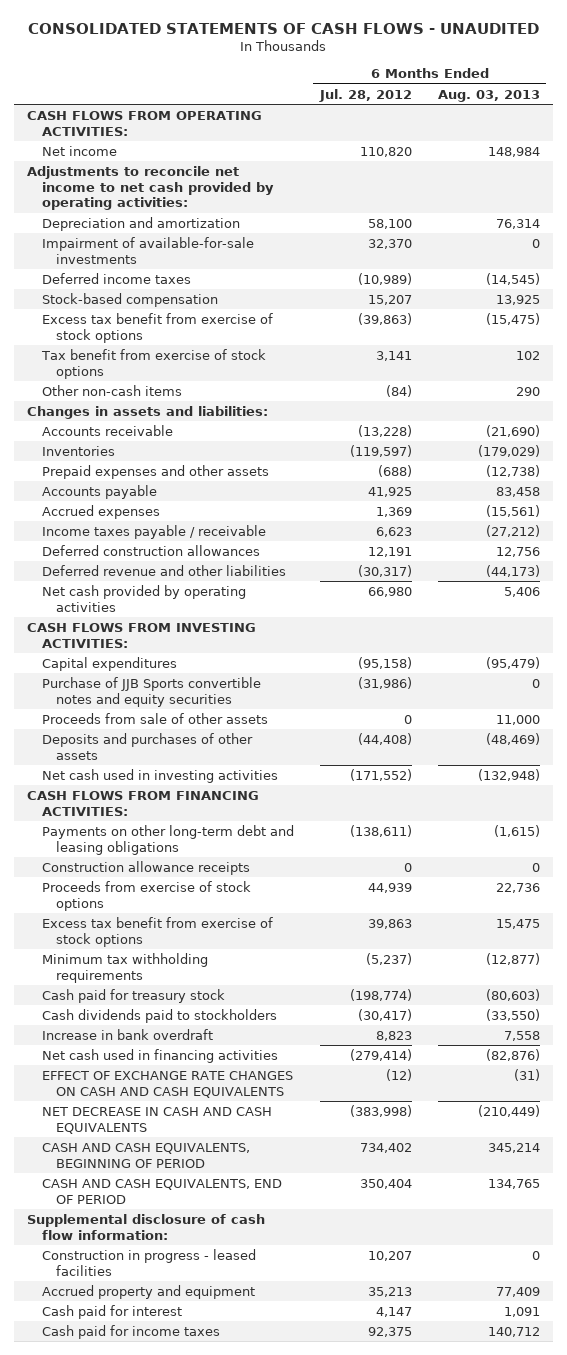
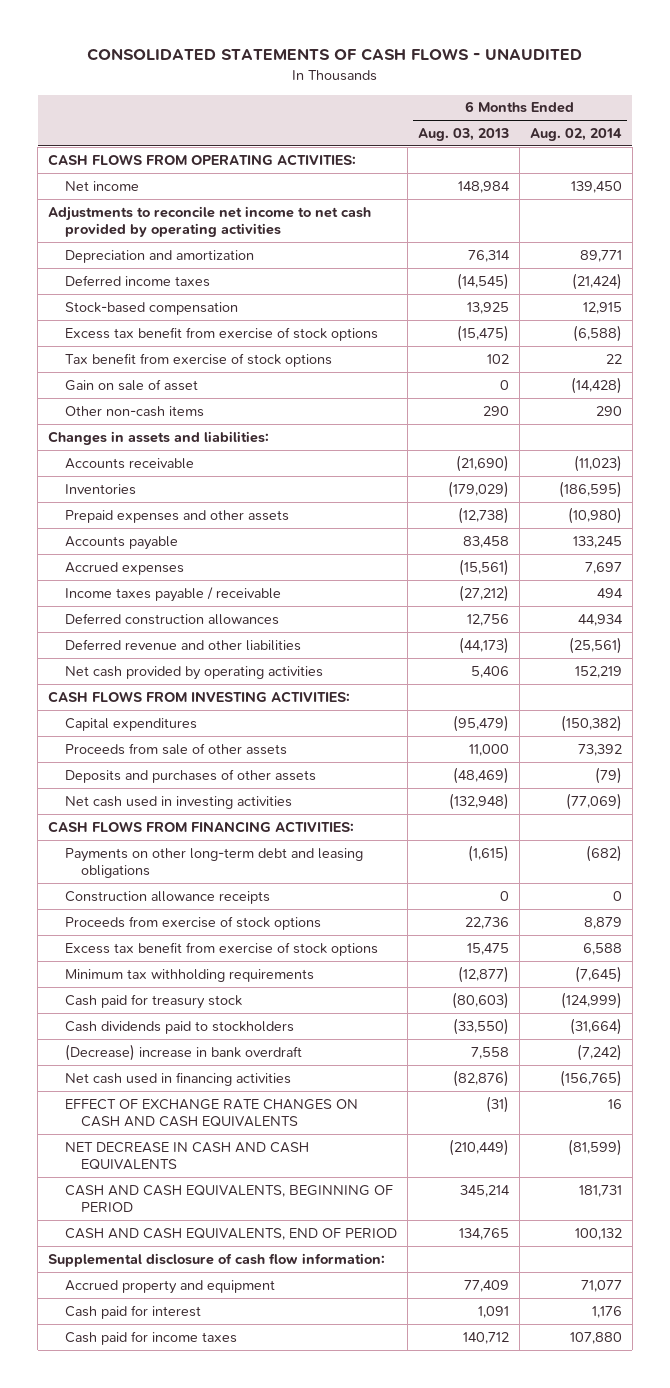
[318,88,412,102] Jul. 28, 2012 -> none
none -> [529,127,622,141] Aug. 02, 2014
[27,165,274,211] Adjustments to reconcile net income to net cash provided by operating activities: -> [48,205,372,237] Adjustments to reconcile net income to net cash provided by operating activities
[41,236,254,264] Impairment of available-for-sale investments -> none
none -> [64,378,198,391] Gain on sale of asset
[41,676,261,707] Purchase of JJB Sports convertible notes and equity securities -> none
[41,1028,213,1040] Increase in bank overdraft -> [64,1043,302,1061] (Decrease) increase in bank overdraft
[41,1248,256,1276] Construction in progress - leased facilities -> none

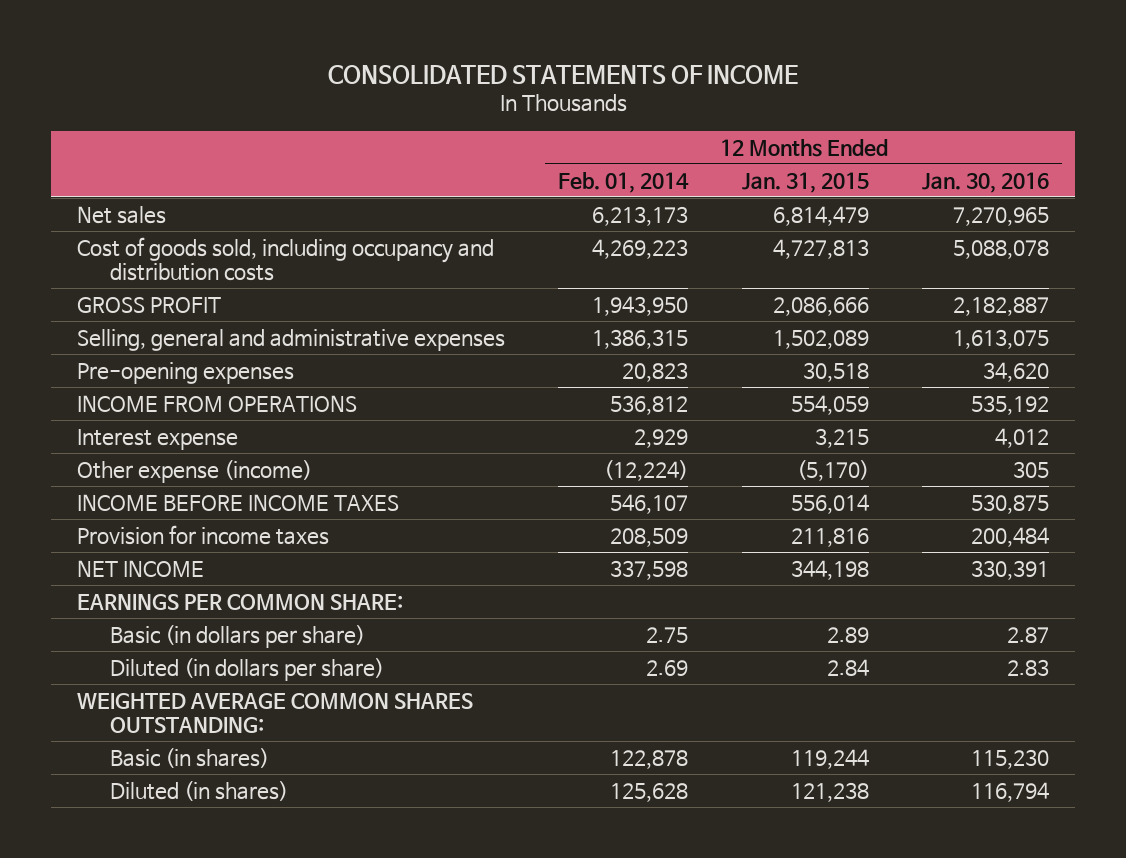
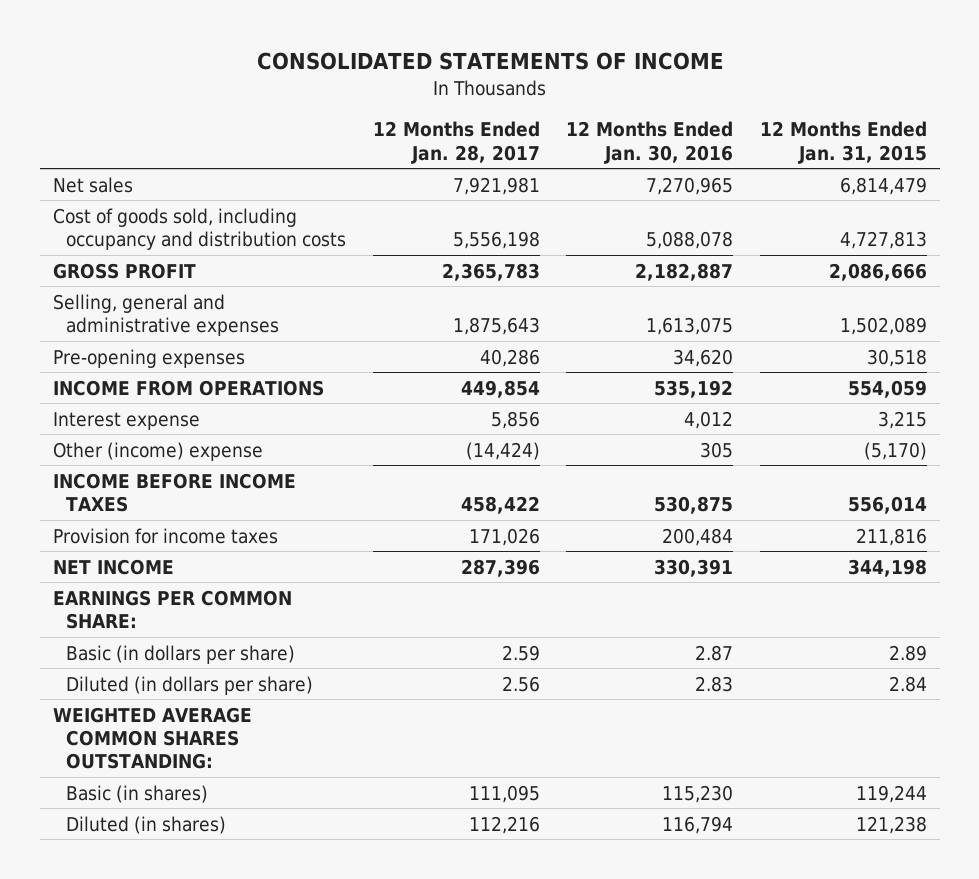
[558,171,690,193] Feb. 01, 2014 -> none
none -> [372,121,540,164] 12 Months Ended Jan. 28, 2017
[77,459,313,483] Other expense (income) -> [52,441,263,461] Other (income) expense

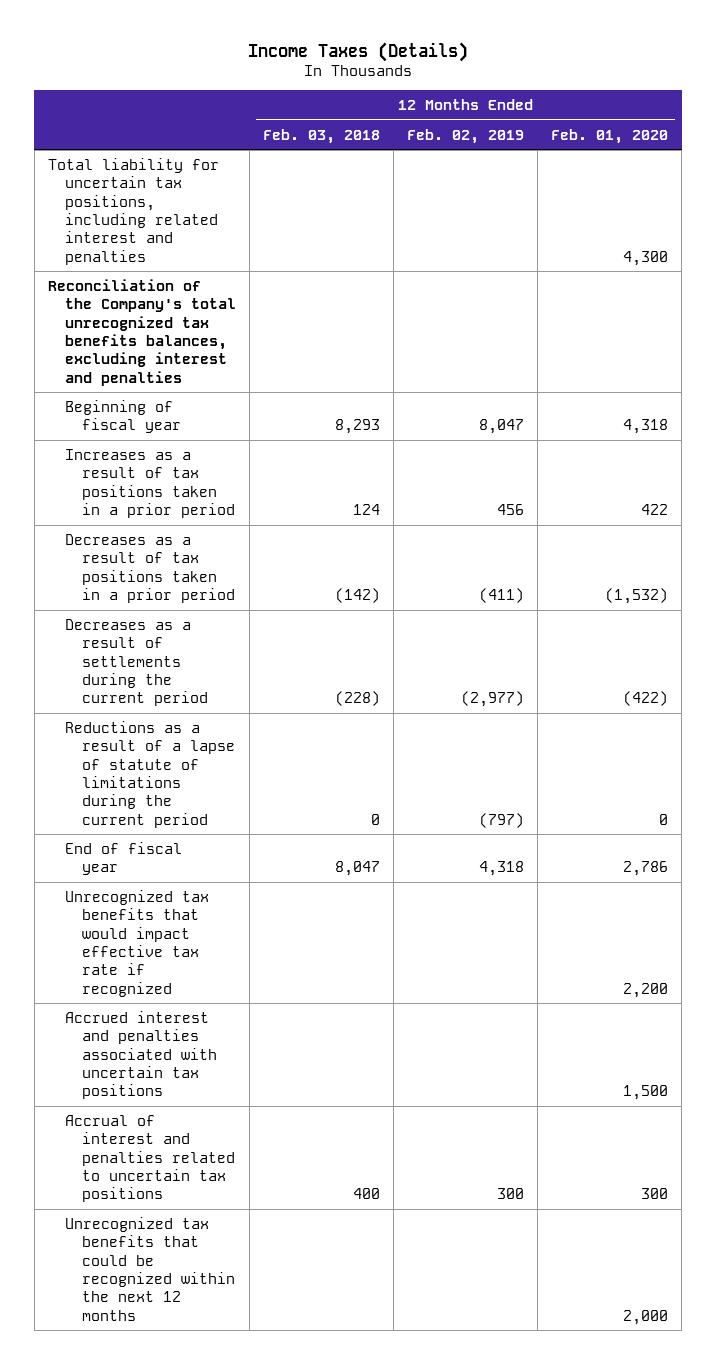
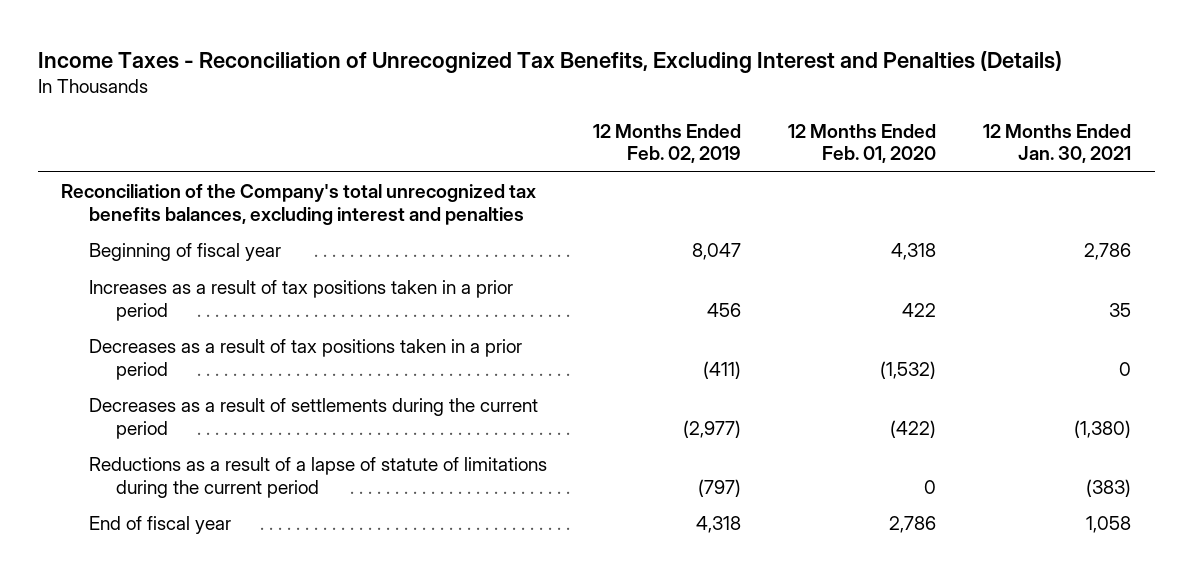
[248,41,469,62] Income Taxes (Details) -> [38,50,1063,73] Income Taxes - Reconciliation of Unrecognized Tax Benefits, Excluding Interest and Penalties (Details)
[263,128,381,144] Feb. 03, 2018 -> none
none -> [983,123,1132,163] 12 Months Ended Jan. 30, 2021
[47,157,219,265] Total liability for uncertain tax positions, including related interest and penalties -> none
[64,889,209,997] Unrecognized tax benefits that would impact effective tax rate if recognized -> none
[64,1010,218,1100] Accrued interest and penalties associated with uncertain tax positions -> none
[64,1114,236,1203] Accrual of interest and penalties related to uncertain tax positions -> none
[64,1216,236,1321] Unrecognized tax benefits that could be recognized within the next 12 months -> none

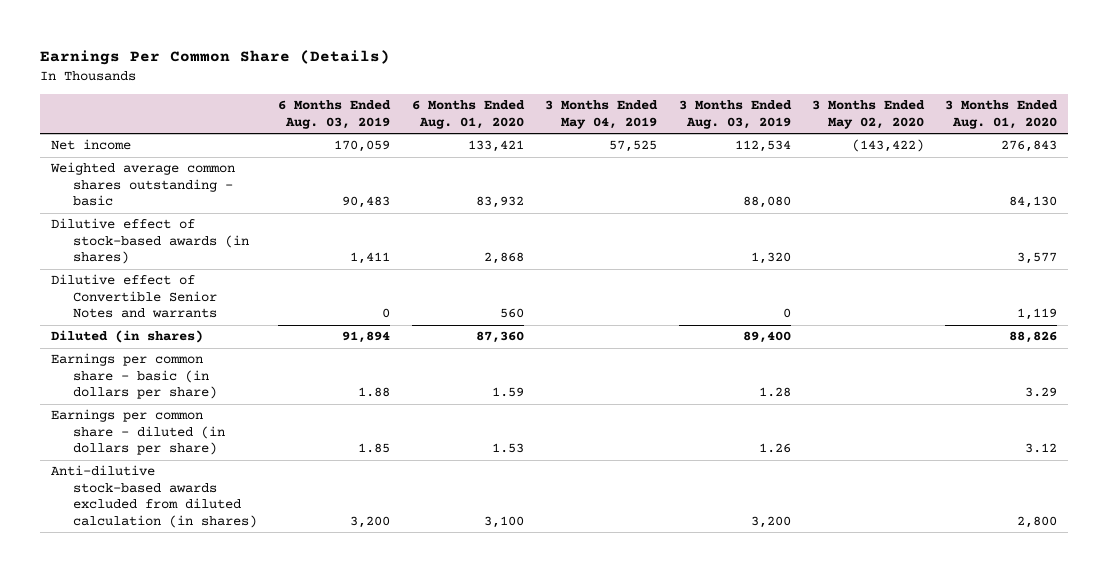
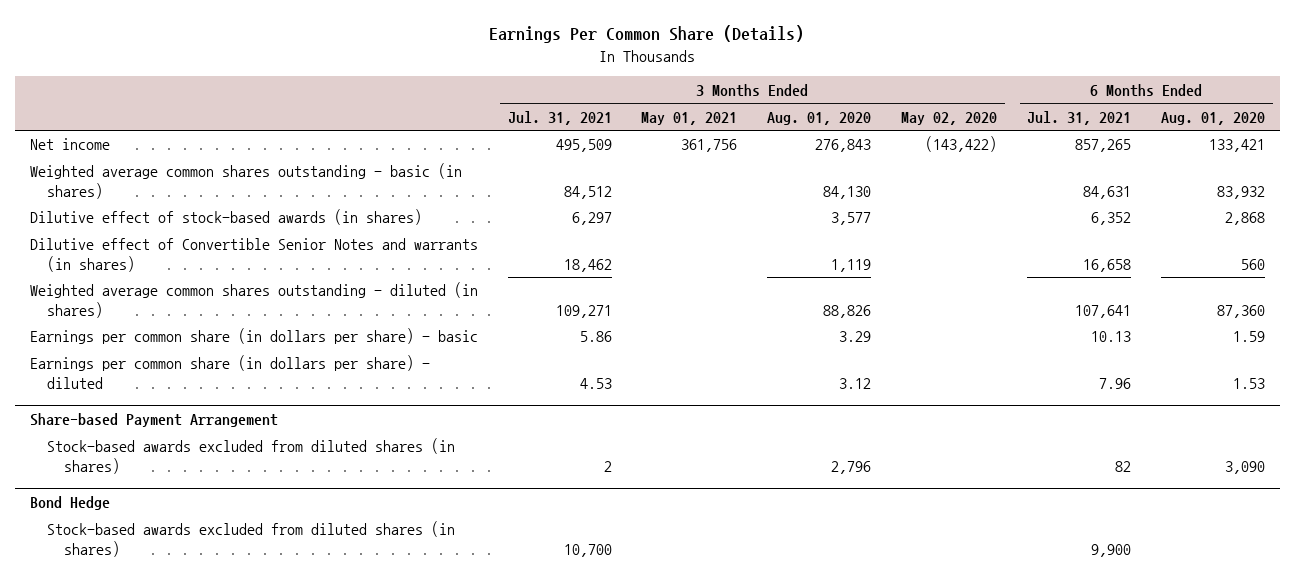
[278,100,392,130] 6 Months Ended Aug. 03, 2019 -> none
[545,100,659,130] 3 Months Ended May 04, 2019 -> none
[678,100,792,130] 3 Months Ended Aug. 03, 2019 -> none
none -> [507,110,612,125] Jul. 31, 2021
none -> [641,111,738,125] May 01, 2021
none -> [1027,110,1132,125] Jul. 31, 2021
[49,162,235,207] Weighted average common shares outstanding - basic -> [29,163,462,200] Weighted average common shares outstanding - basic (in shares)
[50,274,217,319] Dilutive effect of Convertible Senior Notes and warrants -> [29,238,478,273] Dilutive effect of Convertible Senior Notes and warrants (in shares)
[50,330,203,344] Diluted (in shares) -> [29,282,478,319] Weighted average common shares outstanding - diluted (in shares)
[50,353,217,400] Earnings per common share - basic (in dollars per share) -> [29,328,478,345] Earnings per common share (in dollars per share) - basic
[50,409,225,456] Earnings per common share - diluted (in dollars per share) -> [29,355,430,390] Earnings per common share (in dollars per share) - diluted
none -> [29,413,278,428] Share-based Payment Arrangement
[50,465,257,529] Anti-dilutive stock-based awards excluded from diluted calculation (in shares) -> [46,438,455,475] Stock-based awards excluded from diluted shares (in shares)
[483,516,524,529] 3,100 -> [1225,461,1266,475] 3,090
[1017,516,1058,529] 2,800 -> [831,461,872,475] 2,796
none -> [29,496,110,511] Bond Hedge
none -> [46,521,455,558] Stock-based awards excluded from diluted shares (in shares)

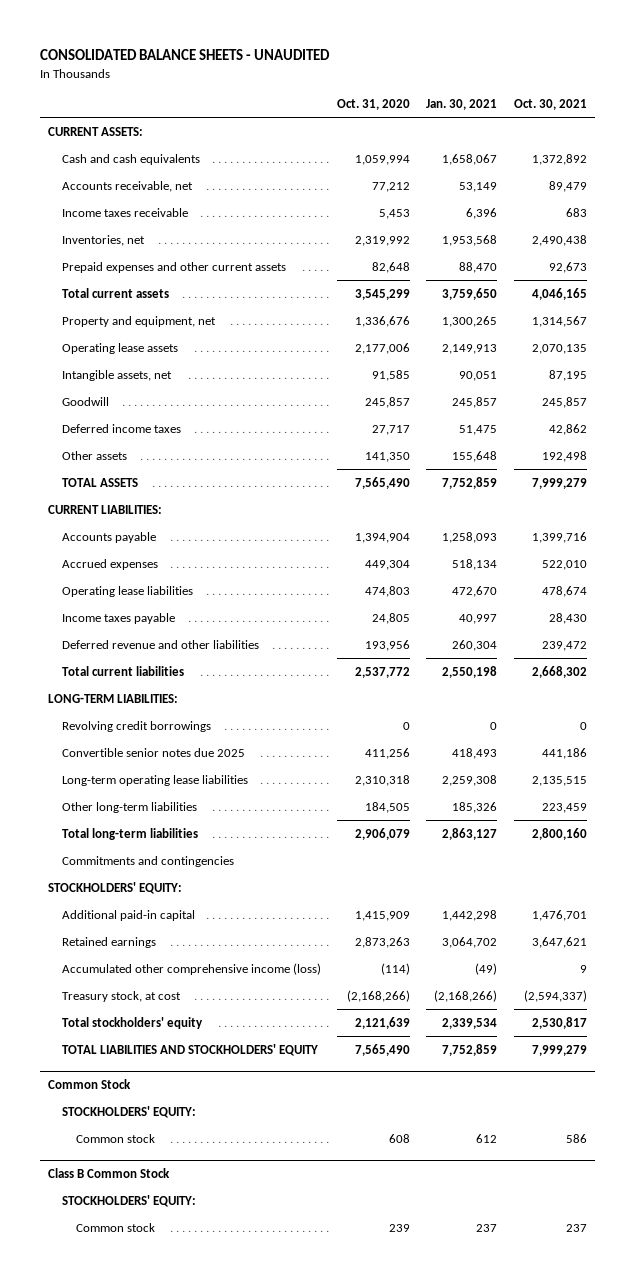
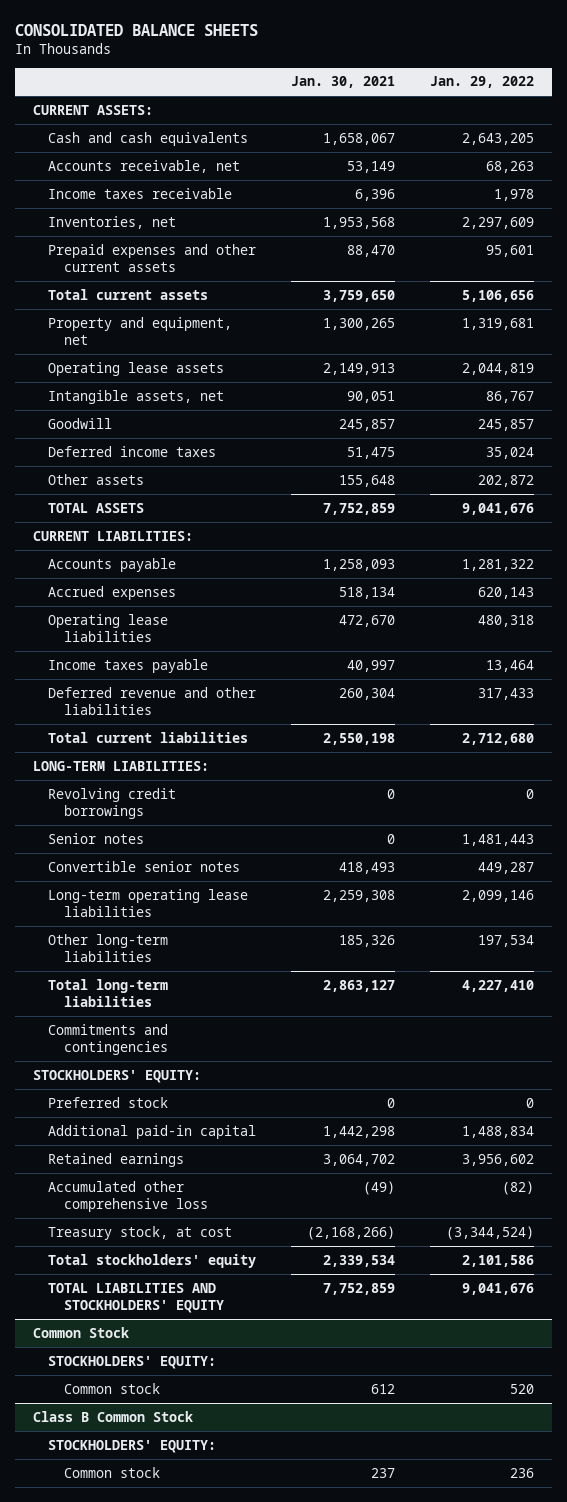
[39,49,330,61] CONSOLIDATED BALANCE SHEETS - UNAUDITED -> [15,23,259,36] CONSOLIDATED BALANCE SHEETS
[337,99,411,111] Oct. 31, 2020 -> none
[513,99,587,111] Oct. 30, 2021 -> none
none -> [430,76,535,89] Jan. 29, 2022
none -> [48,832,145,844] Senior notes
[62,747,246,757] Convertible senior notes due 2025 -> [48,860,241,872] Convertible senior notes
none -> [48,1096,169,1108] Preferred stock
[62,962,322,975] Accumulated other comprehensive income (loss) -> [48,1180,208,1212] Accumulated other comprehensive loss

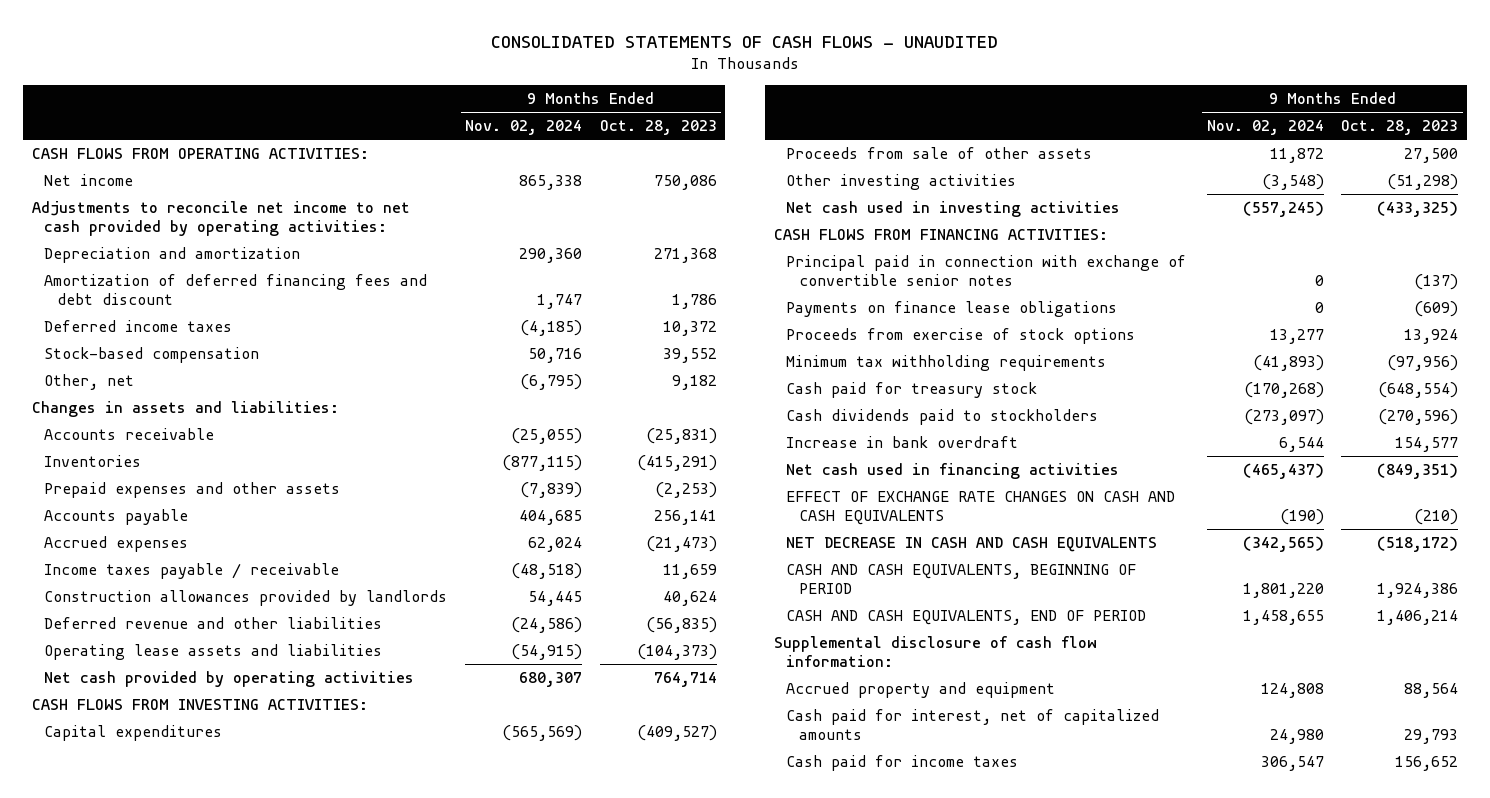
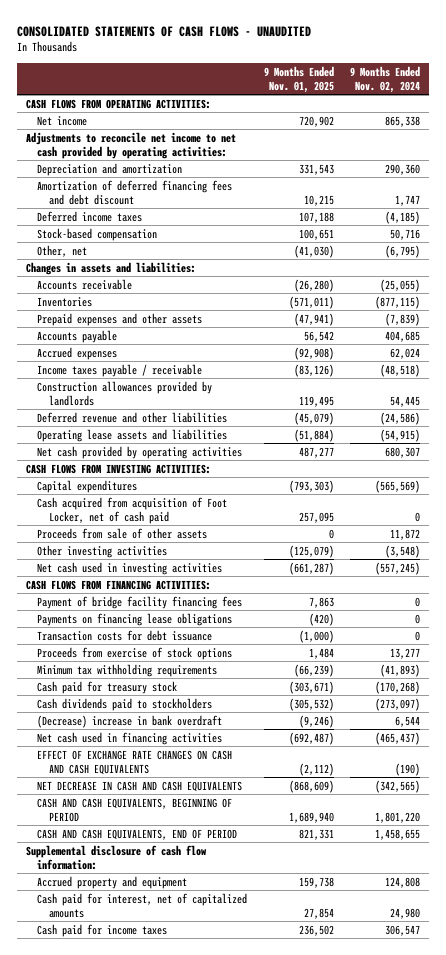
[599,120,717,136] Oct. 28, 2023 -> none
none -> [263,65,334,93] 9 Months Ended Nov. 01, 2025
none -> [37,496,228,524] Cash acquired from acquisition of Foot Locker, net of cash paid
[786,255,1187,287] Principal paid in connection with exchange of convertible senior notes -> none
none -> [37,595,243,609] Payment of bridge facility financing fees
[786,301,1118,318] Payments on finance lease obligations -> [37,612,233,626] Payments on financing lease obligations
none -> [37,629,213,641] Transaction costs for debt issuance
[786,436,1019,449] Increase in bank overdraft -> [37,714,223,728] (Decrease) increase in bank overdraft

